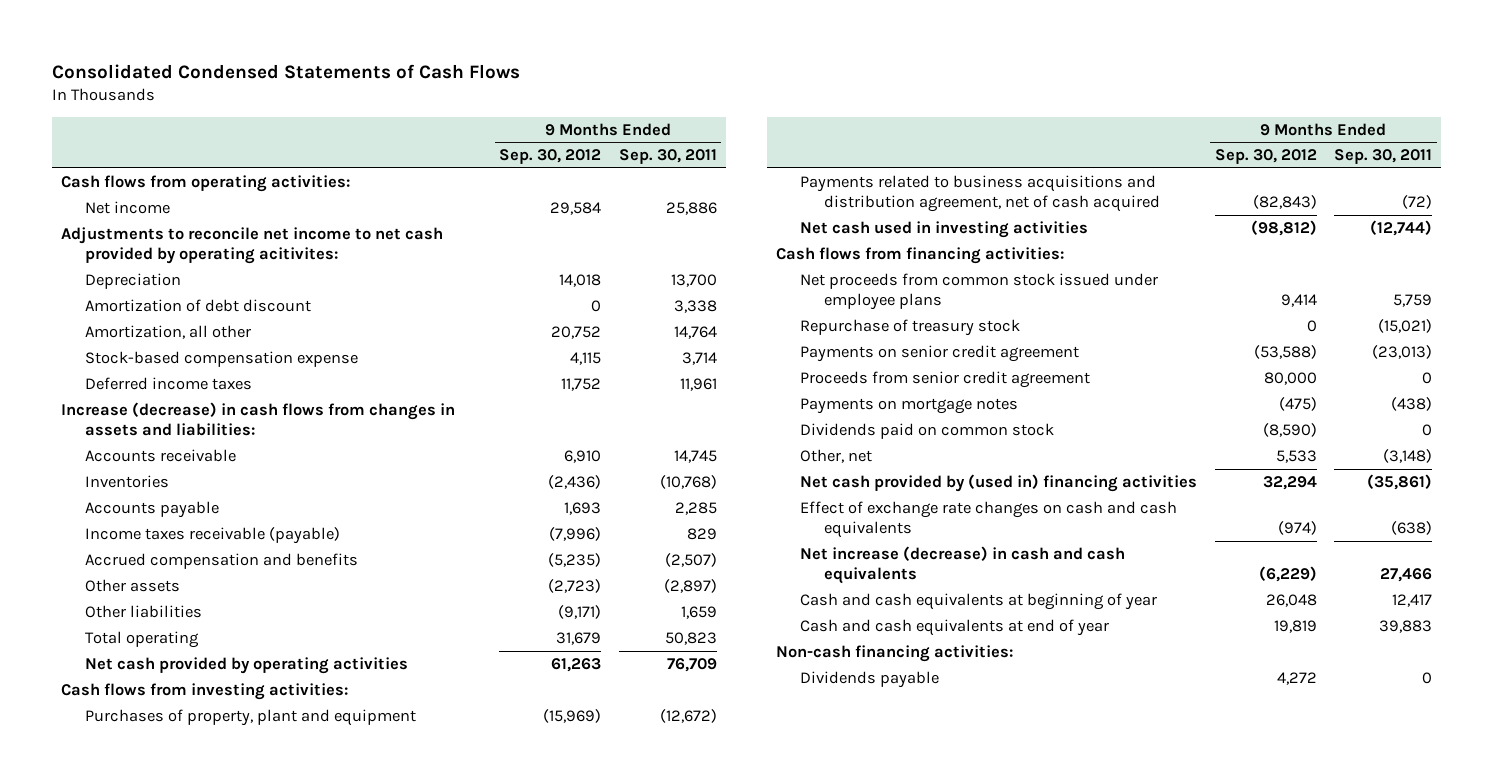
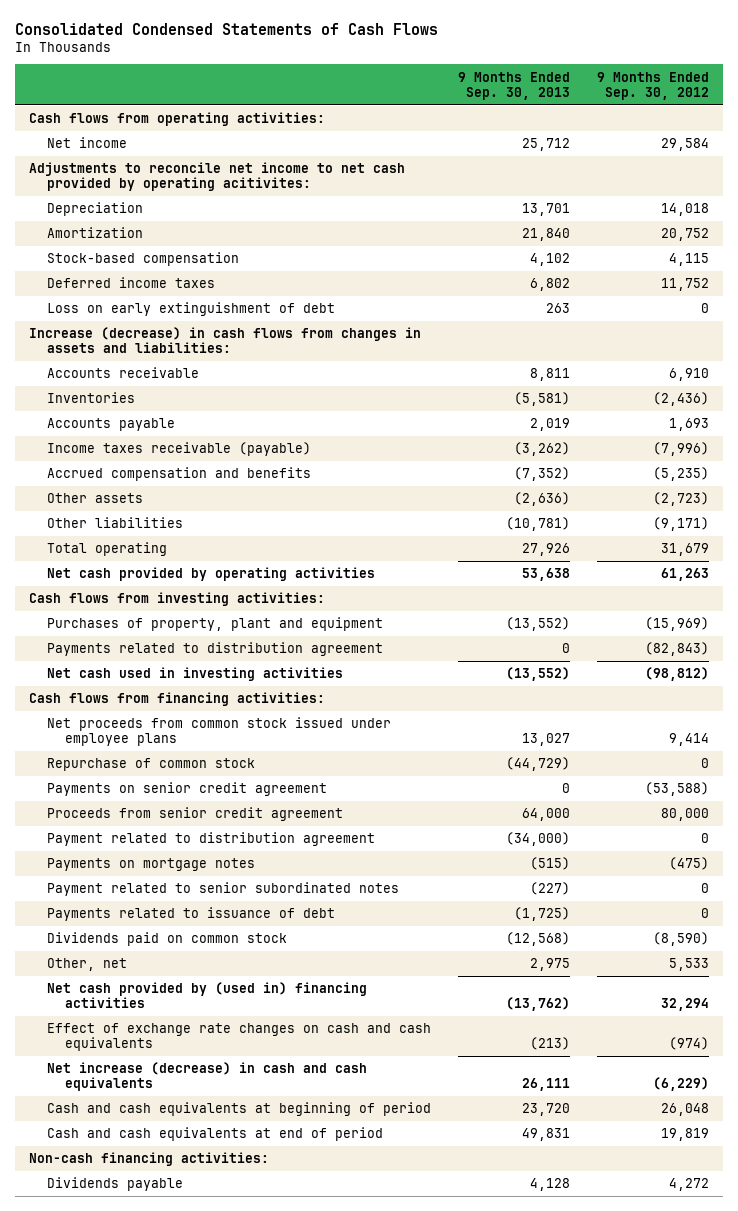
[619,149,718,165] Sep. 30, 2011 -> none
none -> [458,71,571,100] 9 Months Ended Sep. 30, 2013
[84,298,311,312] Amortization of debt discount -> none
[84,324,251,339] Amortization, all other -> [46,227,143,239] Amortization
[84,350,358,367] Stock-based compensation expense -> [46,252,239,267] Stock-based compensation
none -> [46,302,335,317] Loss on early extinguishment of debt
[799,174,1160,213] Payments related to business acquisitions and distribution agreement, net of cash acquired -> [46,642,383,657] Payments related to distribution agreement
[799,318,1020,336] Repurchase of treasury stock -> [46,758,255,772] Repurchase of common stock
none -> [46,832,375,847] Payment related to distribution agreement
none -> [46,882,399,897] Payment related to senior subordinated notes
none -> [46,907,335,922] Payments related to issuance of debt
[799,592,1157,610] Cash and cash equivalents at beginning of year -> [46,1102,431,1117] Cash and cash equivalents at beginning of period
[799,618,1109,636] Cash and cash equivalents at end of year -> [46,1127,383,1142] Cash and cash equivalents at end of period

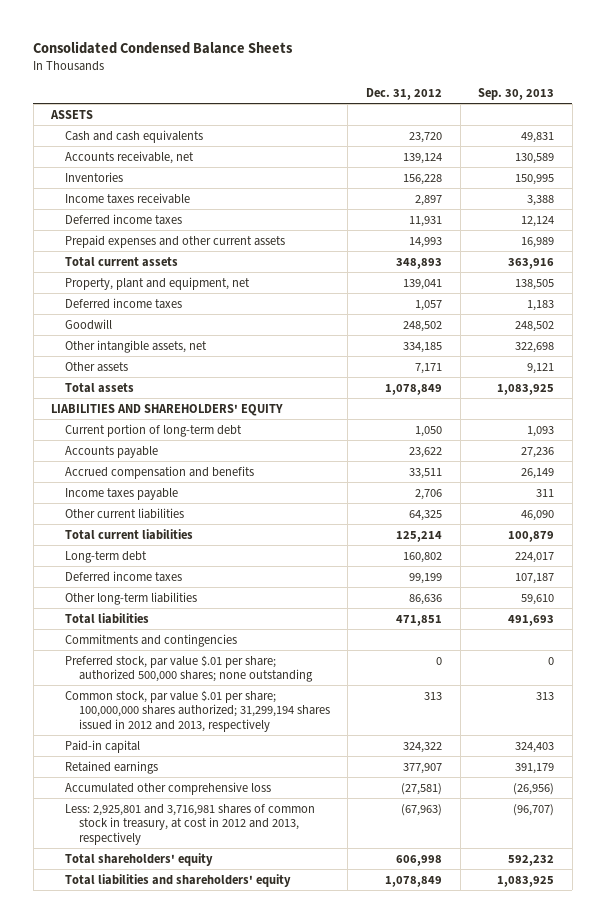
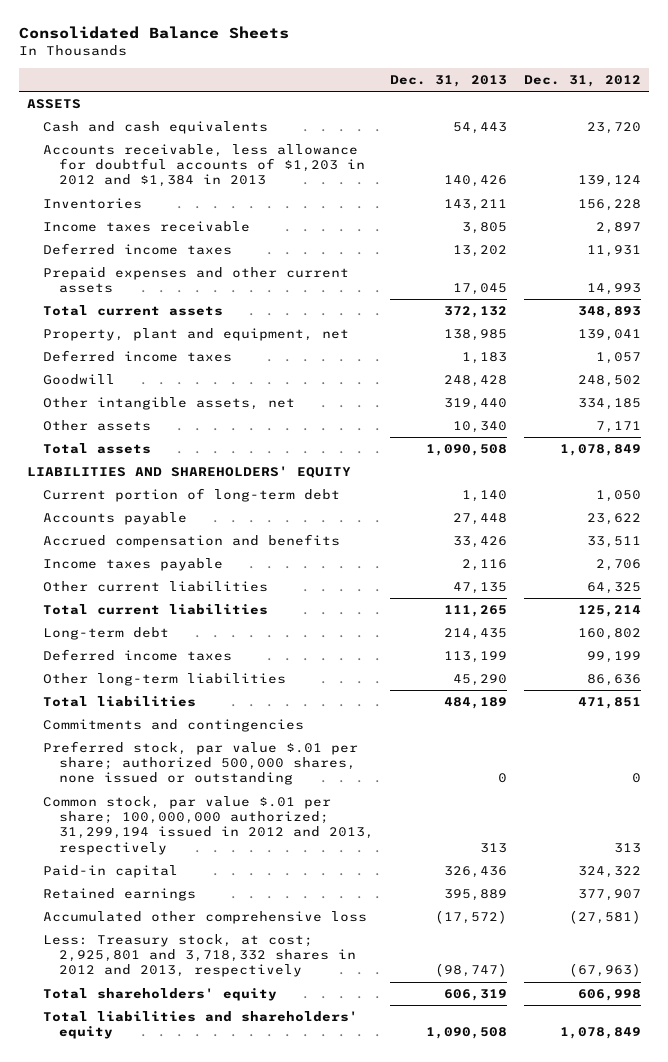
[33,40,294,54] Consolidated Condensed Balance Sheets -> [18,26,289,40] Consolidated Balance Sheets
[478,87,555,100] Sep. 30, 2013 -> none
none -> [390,74,508,87] Dec. 31, 2013
[65,150,195,164] Accounts receivable, net -> [42,143,365,188] Accounts receivable, less allowance for doubtful accounts of $1,203 in 2012 and $1,384 in 2013
[65,654,313,683] Preferred stock, par value $.01 per share; authorized 500,000 shares; none outstanding -> [42,740,358,786] Preferred stock, par value $.01 per share; authorized 500,000 shares, none issued or outstanding
[65,689,330,732] Common stock, par value $.01 per share; 100,000,000 shares authorized; 31,299,194 shares issued in 2012 and 2013, respectively -> [42,795,374,855] Common stock, par value $.01 per share; 100,000,000 authorized; 31,299,194 issued in 2012 and 2013, respectively
[65,803,316,845] Less: 2,925,801 and 3,716,981 shares of common stock in treasury, at cost in 2012 and 2013, respectively -> [42,933,356,978] Less: Treasury stock, at cost; 2,925,801 and 3,718,332 shares in 2012 and 2013, respectively

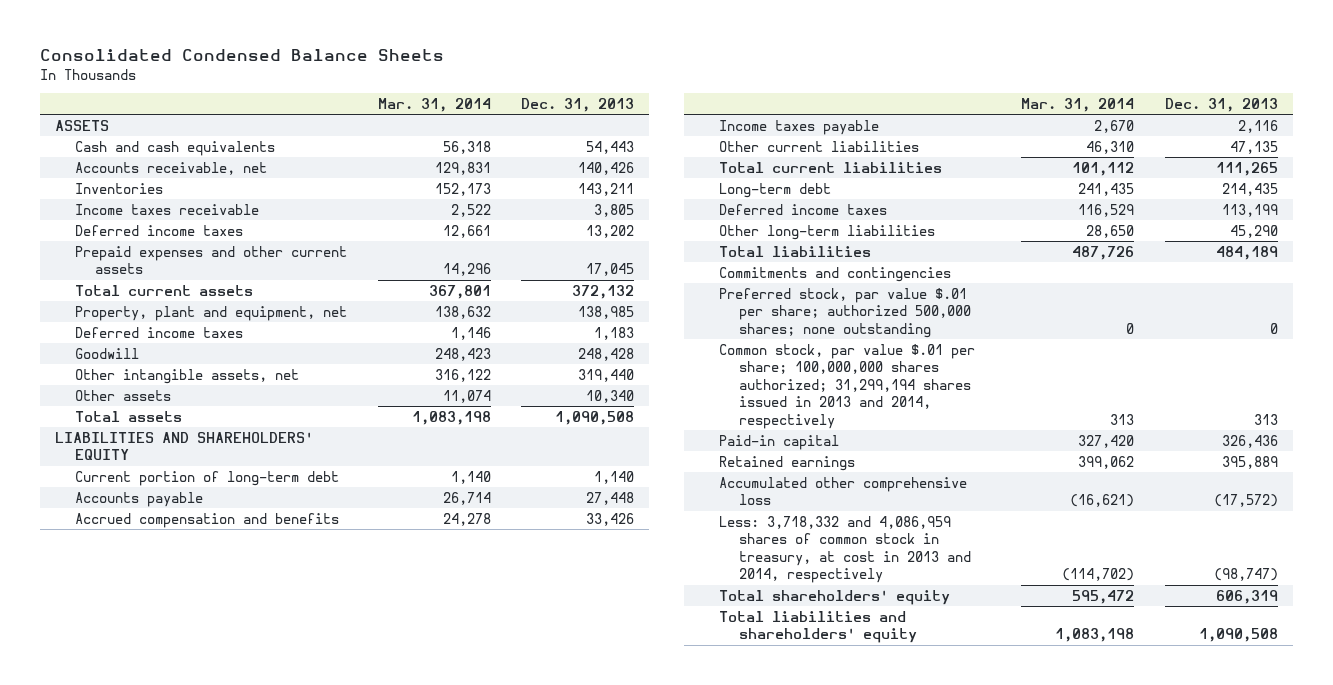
[18,26,289,40] Consolidated Balance Sheets -> [39,49,444,62] Consolidated Condensed Balance Sheets
[523,74,641,87] Dec. 31, 2012 -> none
none -> [377,97,491,112] Mar. 31, 2014
[42,143,365,188] Accounts receivable, less allowance for doubtful accounts of $1,203 in 2012 and $1,384 in 2013 -> [75,161,268,175] Accounts receivable, net
[42,740,358,786] Preferred stock, par value $.01 per share; authorized 500,000 shares, none issued or outstanding -> [718,287,971,338] Preferred stock, par value $.01 per share; authorized 500,000 shares; none outstanding
[42,795,374,855] Common stock, par value $.01 per share; 100,000,000 authorized; 31,299,194 issued in 2012 and 2013, respectively -> [718,343,975,430] Common stock, par value $.01 per share; 100,000,000 shares authorized; 31,299,194 shares issued in 2013 and 2014, respectively
[42,933,356,978] Less: Treasury stock, at cost; 2,925,801 and 3,718,332 shares in 2012 and 2013, respectively -> [718,515,971,584] Less: 3,718,332 and 4,086,959 shares of common stock in treasury, at cost in 2013 and 2014, respectively

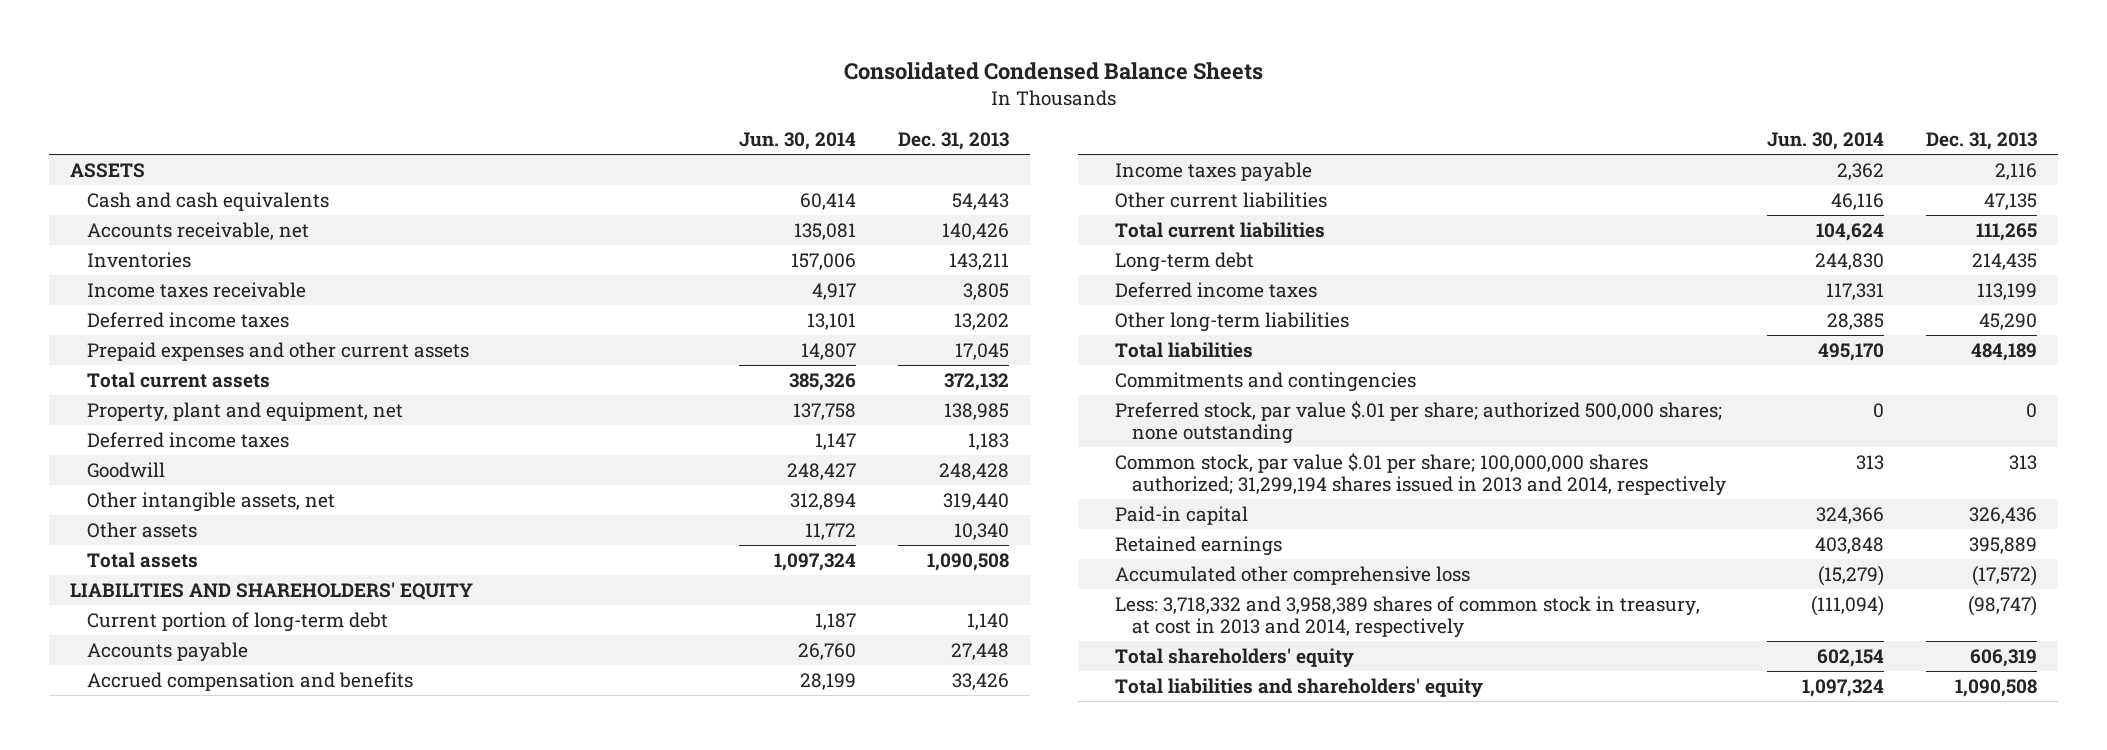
[377,97,491,112] Mar. 31, 2014 -> none
none -> [739,132,857,151] Jun. 30, 2014
[718,515,971,584] Less: 3,718,332 and 4,086,959 shares of common stock in treasury, at cost in 2013 and 2014, respectively -> [1115,595,1701,639] Less: 3,718,332 and 3,958,389 shares of common stock in treasury, at cost in 2013 and 2014, respectively

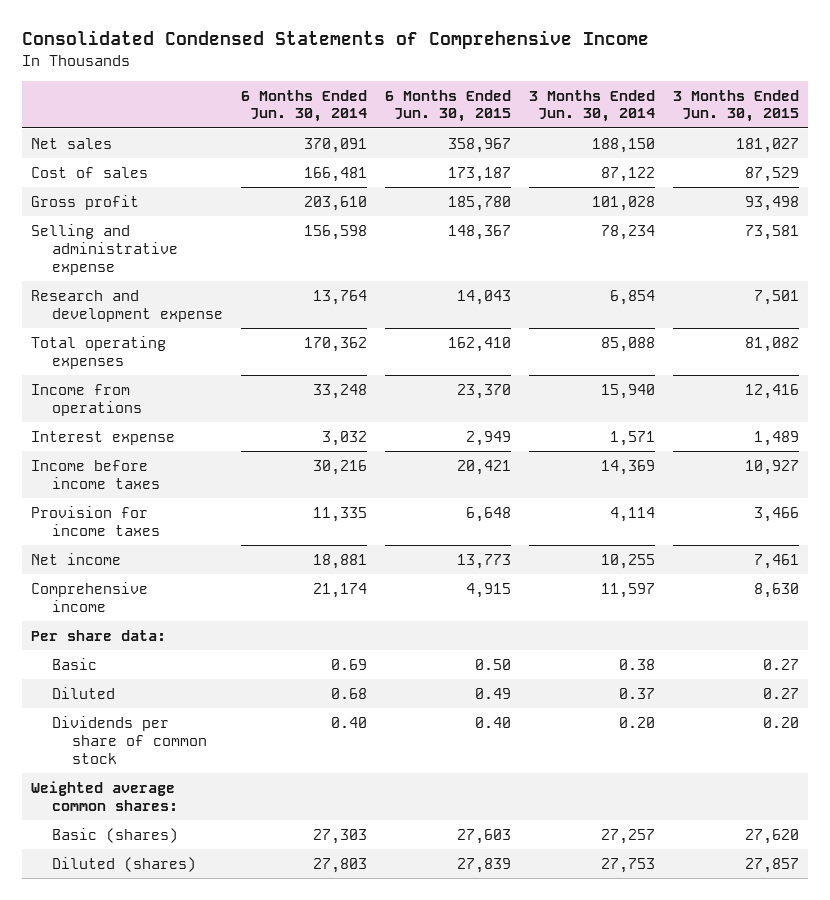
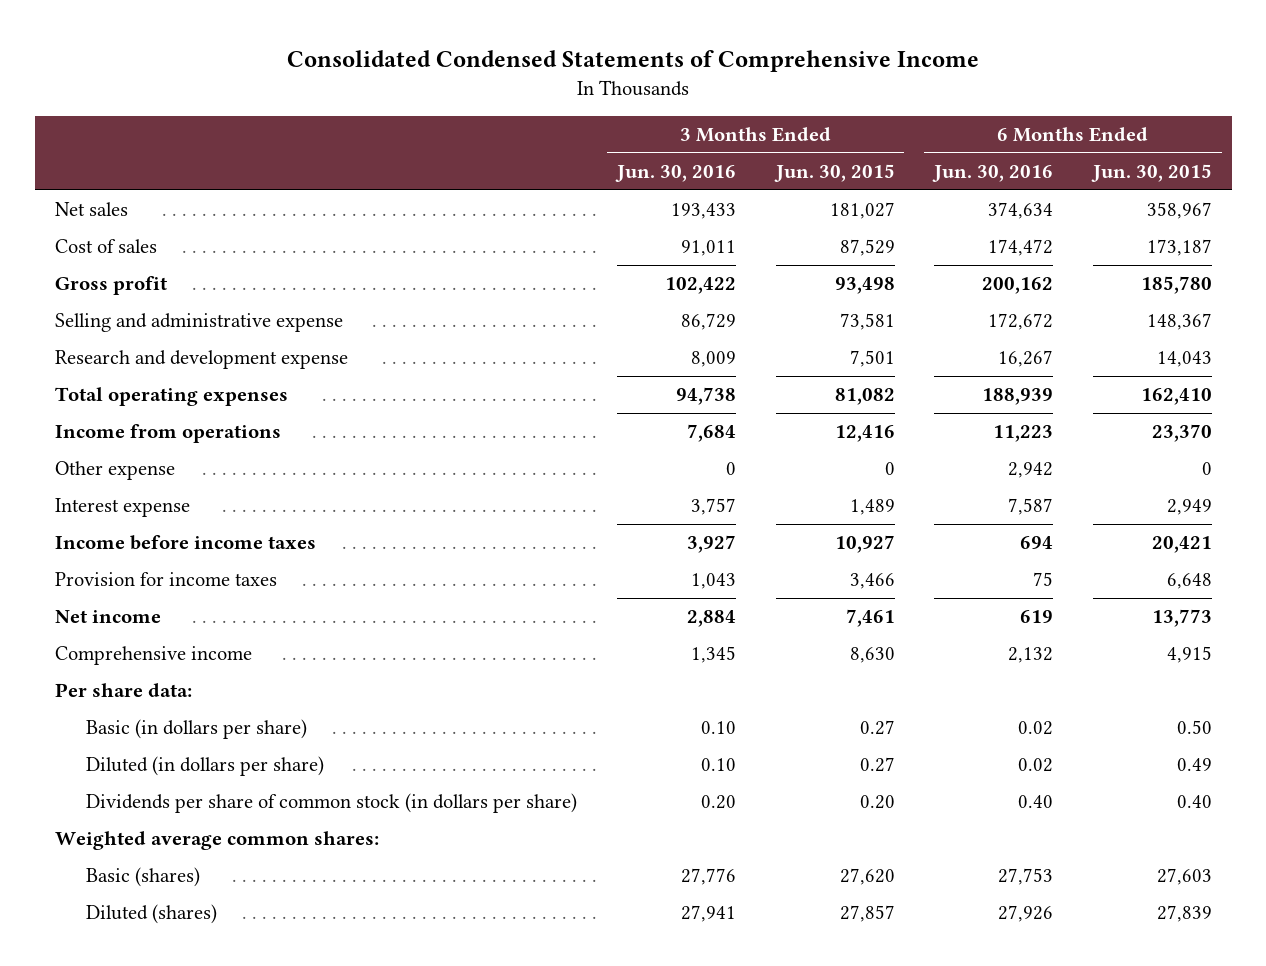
[240,89,367,123] 6 Months Ended Jun. 30, 2014 -> none
[528,89,655,123] 3 Months Ended Jun. 30, 2014 -> none
none -> [614,164,736,182] Jun. 30, 2016
none -> [932,164,1054,182] Jun. 30, 2016
none -> [54,461,175,481] Other expense
[51,657,97,670] Basic -> [86,719,308,740] Basic (in dollars per share)
[51,686,115,699] Diluted -> [86,756,325,777] Diluted (in dollars per share)
[51,715,208,764] Dividends per share of common stock -> [86,793,578,814] Dividends per share of common stock (in dollars per share)

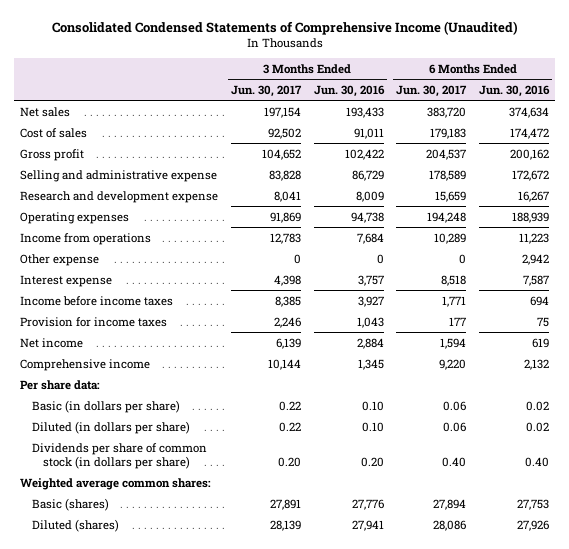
[287,49,980,72] Consolidated Condensed Statements of Comprehensive Income -> [51,20,518,35] Consolidated Condensed Statements of Comprehensive Income (Unaudited)
[773,163,895,182] Jun. 30, 2015 -> none
[1090,163,1212,182] Jun. 30, 2015 -> none
none -> [231,84,303,97] Jun. 30, 2017
none -> [396,84,468,97] Jun. 30, 2017
[54,387,288,407] Total operating expenses -> [20,211,130,224] Operating expenses

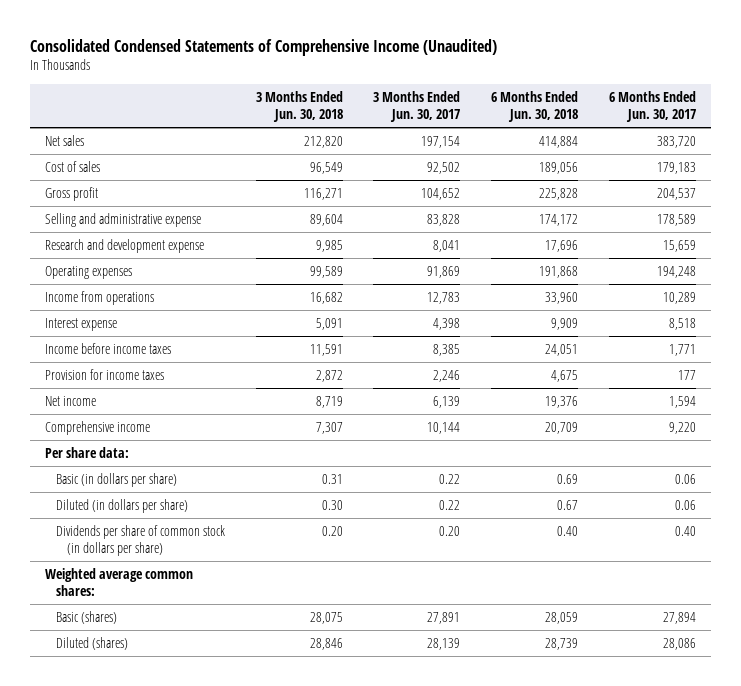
[313,84,385,97] Jun. 30, 2016 -> none
[478,84,550,97] Jun. 30, 2016 -> none
none -> [255,91,343,123] 3 Months Ended Jun. 30, 2018
none -> [490,91,578,123] 6 Months Ended Jun. 30, 2018
[20,253,100,266] Other expense -> none

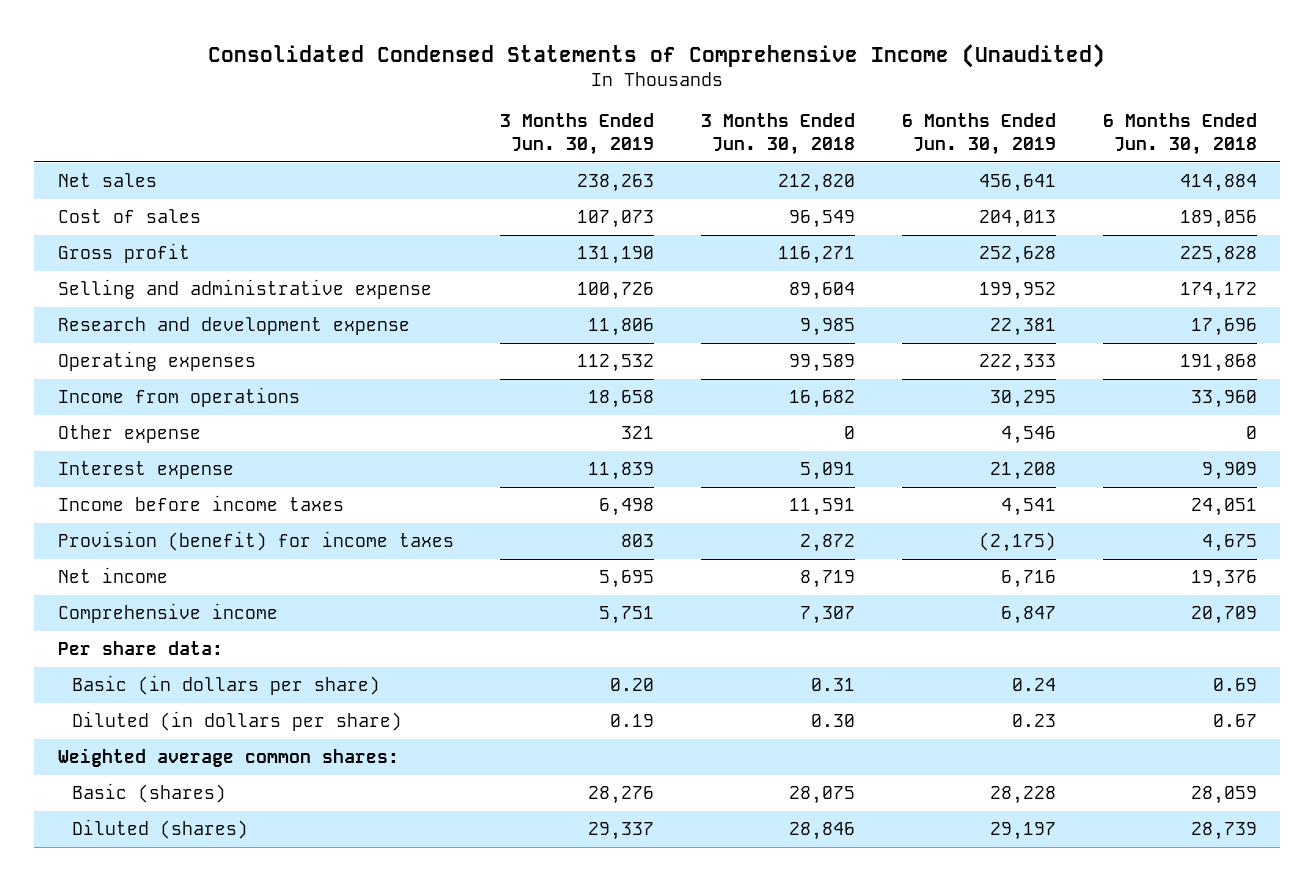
[373,91,461,123] 3 Months Ended Jun. 30, 2017 -> none
[608,91,696,123] 6 Months Ended Jun. 30, 2017 -> none
none -> [500,113,655,155] 3 Months Ended Jun. 30, 2019
none -> [901,113,1056,155] 6 Months Ended Jun. 30, 2019
none -> [57,425,201,444] Other expense
[45,368,165,380] Provision for income taxes -> [57,531,454,552] Provision (benefit) for income taxes
[56,524,226,556] Dividends per share of common stock (in dollars per share) -> none

